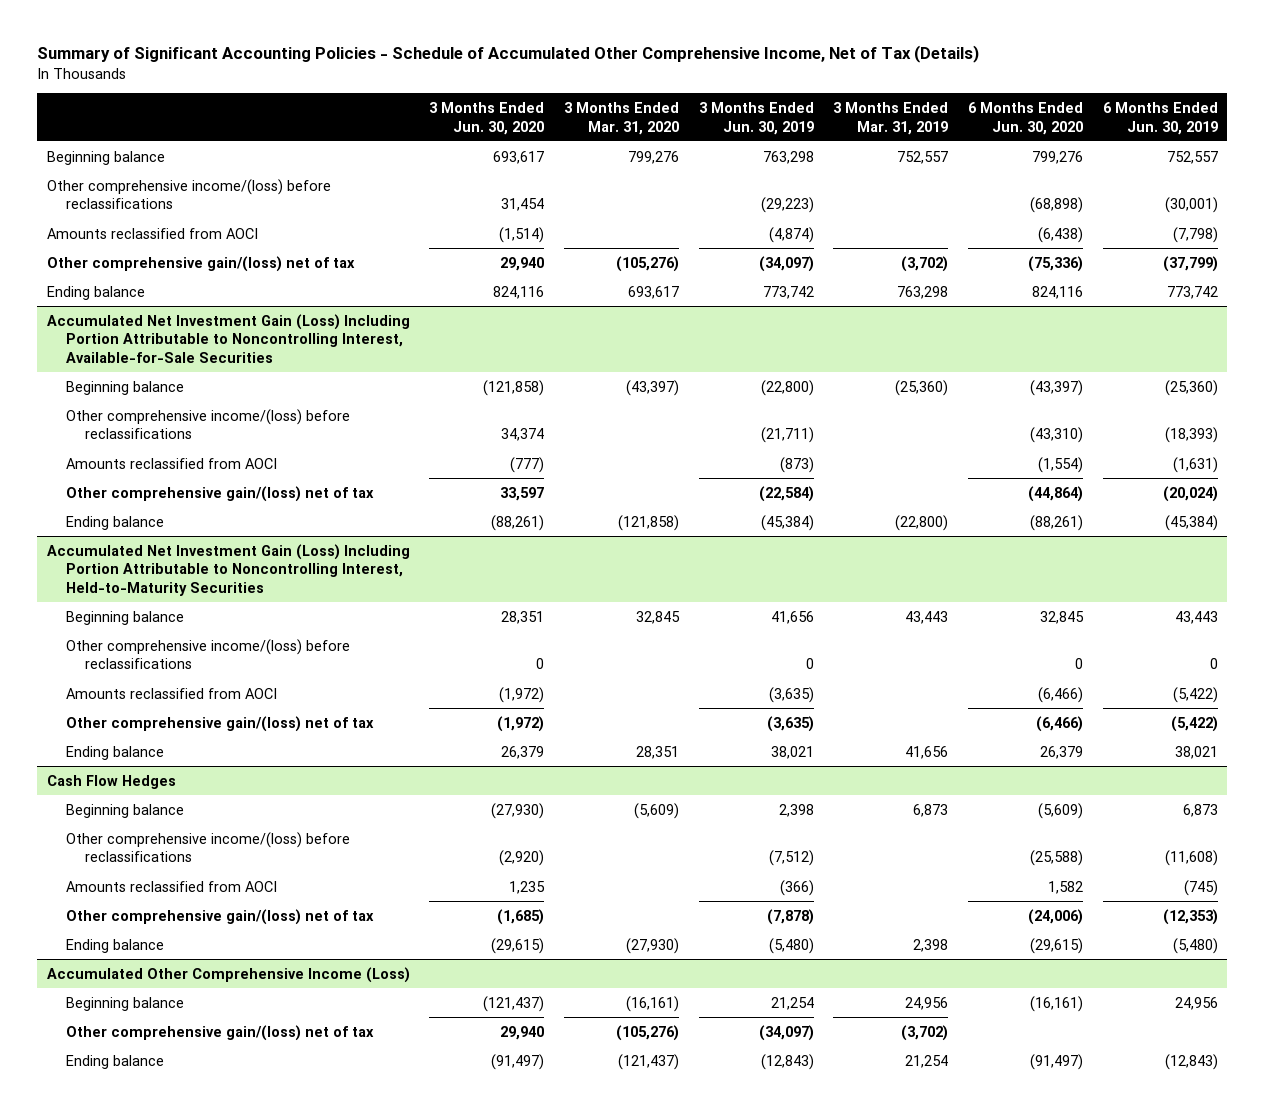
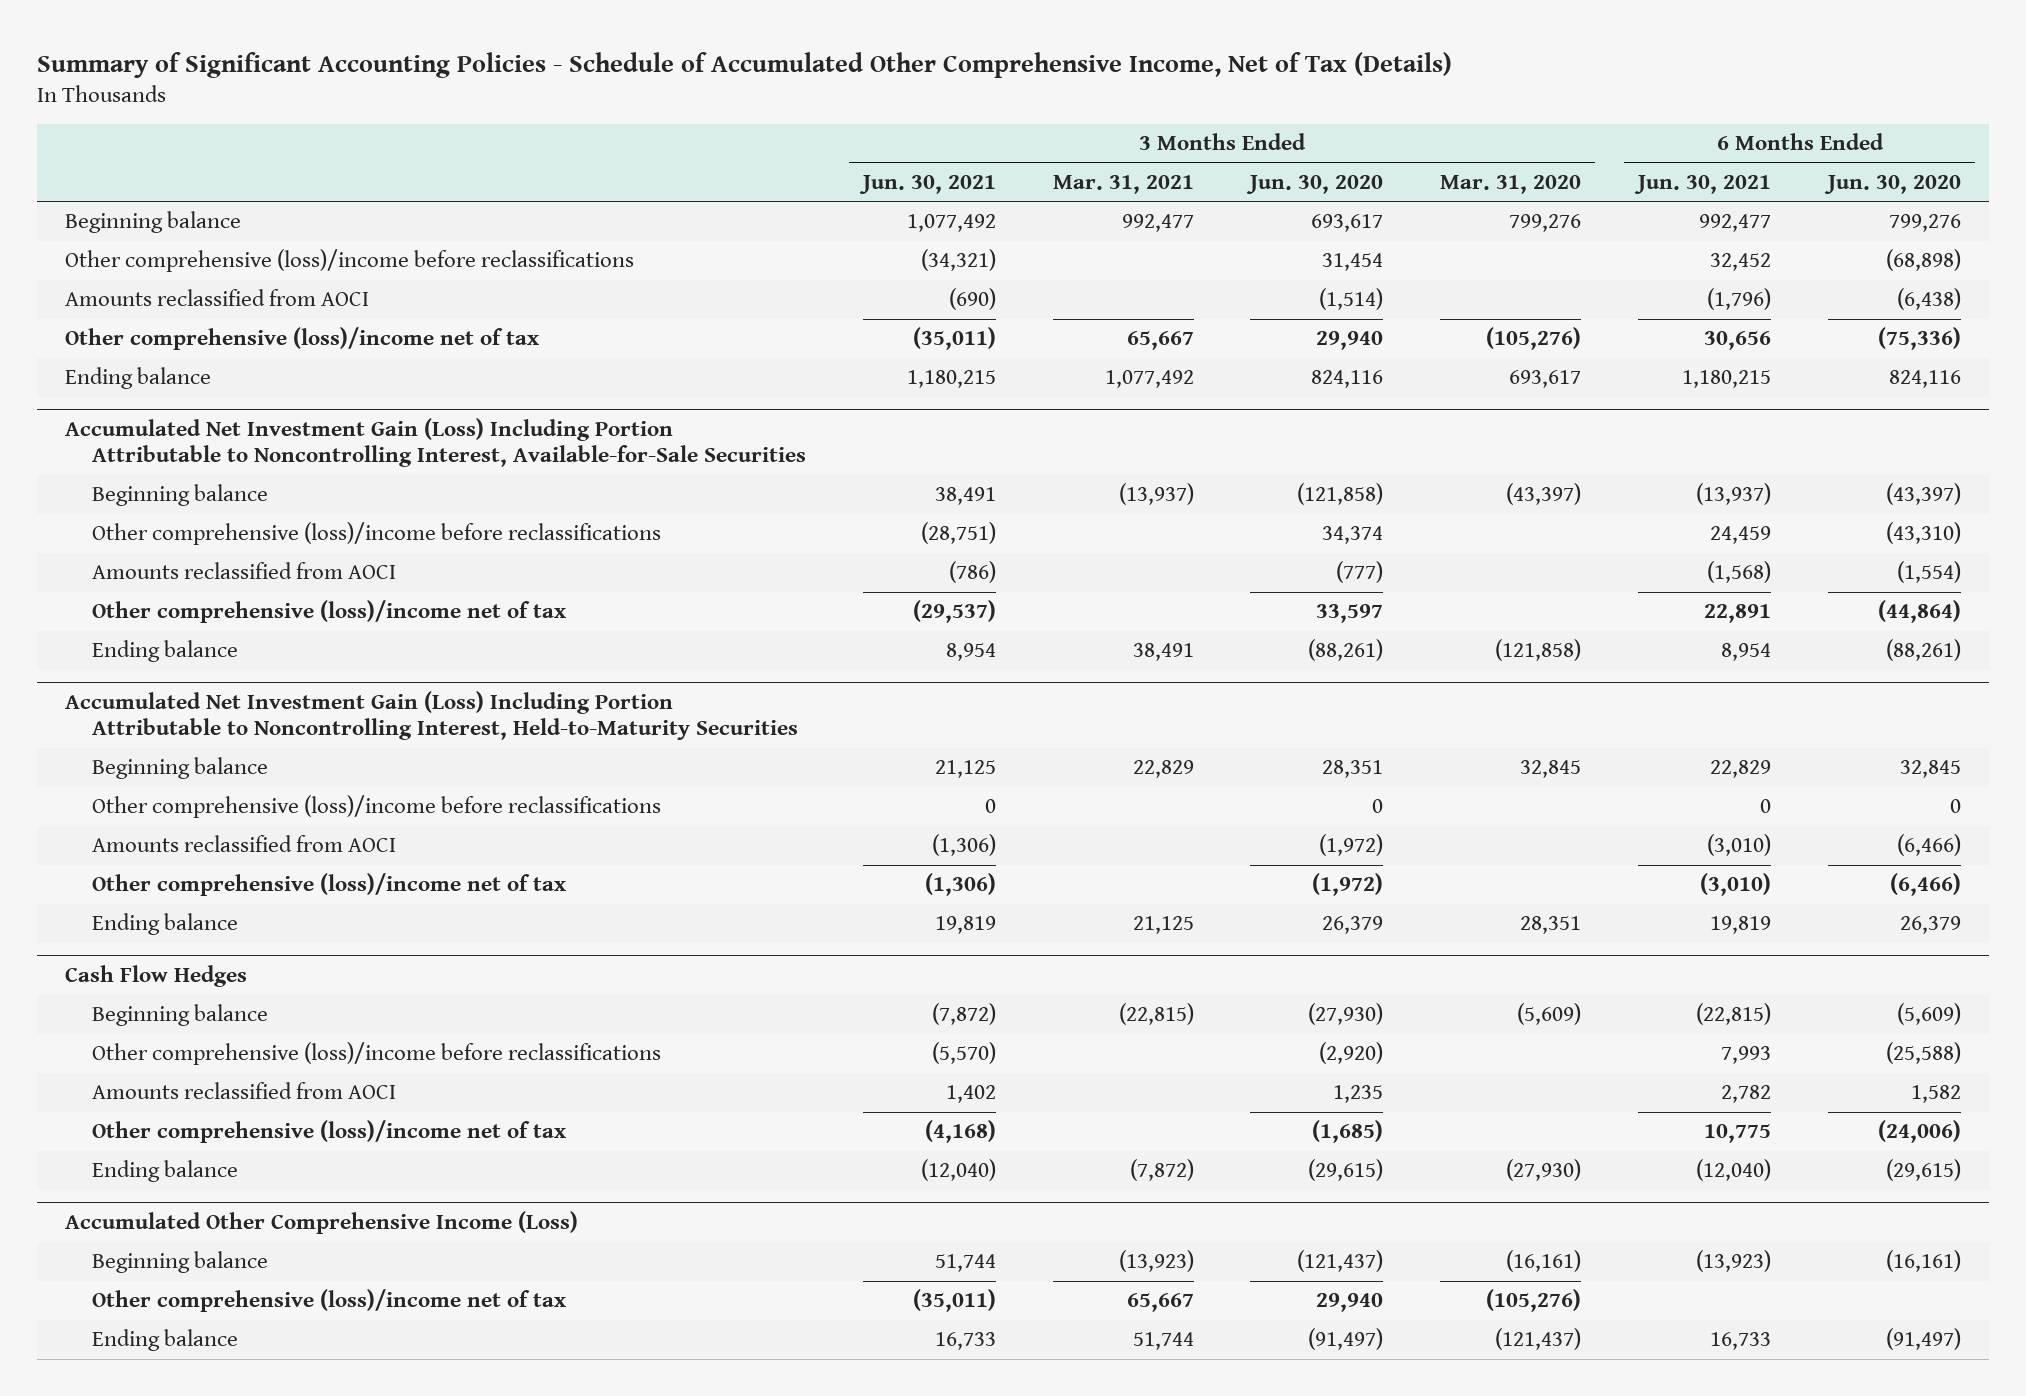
[698,101,814,135] 3 Months Ended Jun. 30, 2019 -> none
[833,101,949,135] 3 Months Ended Mar. 31, 2019 -> none
[1102,101,1218,135] 6 Months Ended Jun. 30, 2019 -> none
none -> [858,174,996,194] Jun. 30, 2021
none -> [1052,174,1194,194] Mar. 31, 2021
none -> [1634,174,1772,194] Jun. 30, 2021
[46,178,331,210] Other comprehensive income/(loss) before reclassifications -> [65,249,635,273] Other comprehensive (loss)/income before reclassifications
[46,255,355,272] Other comprehensive gain/(loss) net of tax -> [65,327,540,351] Other comprehensive (loss)/income net of tax
[65,408,350,440] Other comprehensive income/(loss) before reclassifications -> [91,522,661,546] Other comprehensive (loss)/income before reclassifications
[65,485,374,502] Other comprehensive gain/(loss) net of tax -> [91,600,566,624] Other comprehensive (loss)/income net of tax
[65,638,350,670] Other comprehensive income/(loss) before reclassifications -> [91,795,661,819] Other comprehensive (loss)/income before reclassifications
[65,715,374,732] Other comprehensive gain/(loss) net of tax -> [91,873,566,897] Other comprehensive (loss)/income net of tax
[65,831,350,863] Other comprehensive income/(loss) before reclassifications -> [91,1042,661,1066] Other comprehensive (loss)/income before reclassifications
[65,908,374,925] Other comprehensive gain/(loss) net of tax -> [91,1120,566,1144] Other comprehensive (loss)/income net of tax
[65,1024,374,1041] Other comprehensive gain/(loss) net of tax -> [91,1289,566,1313] Other comprehensive (loss)/income net of tax

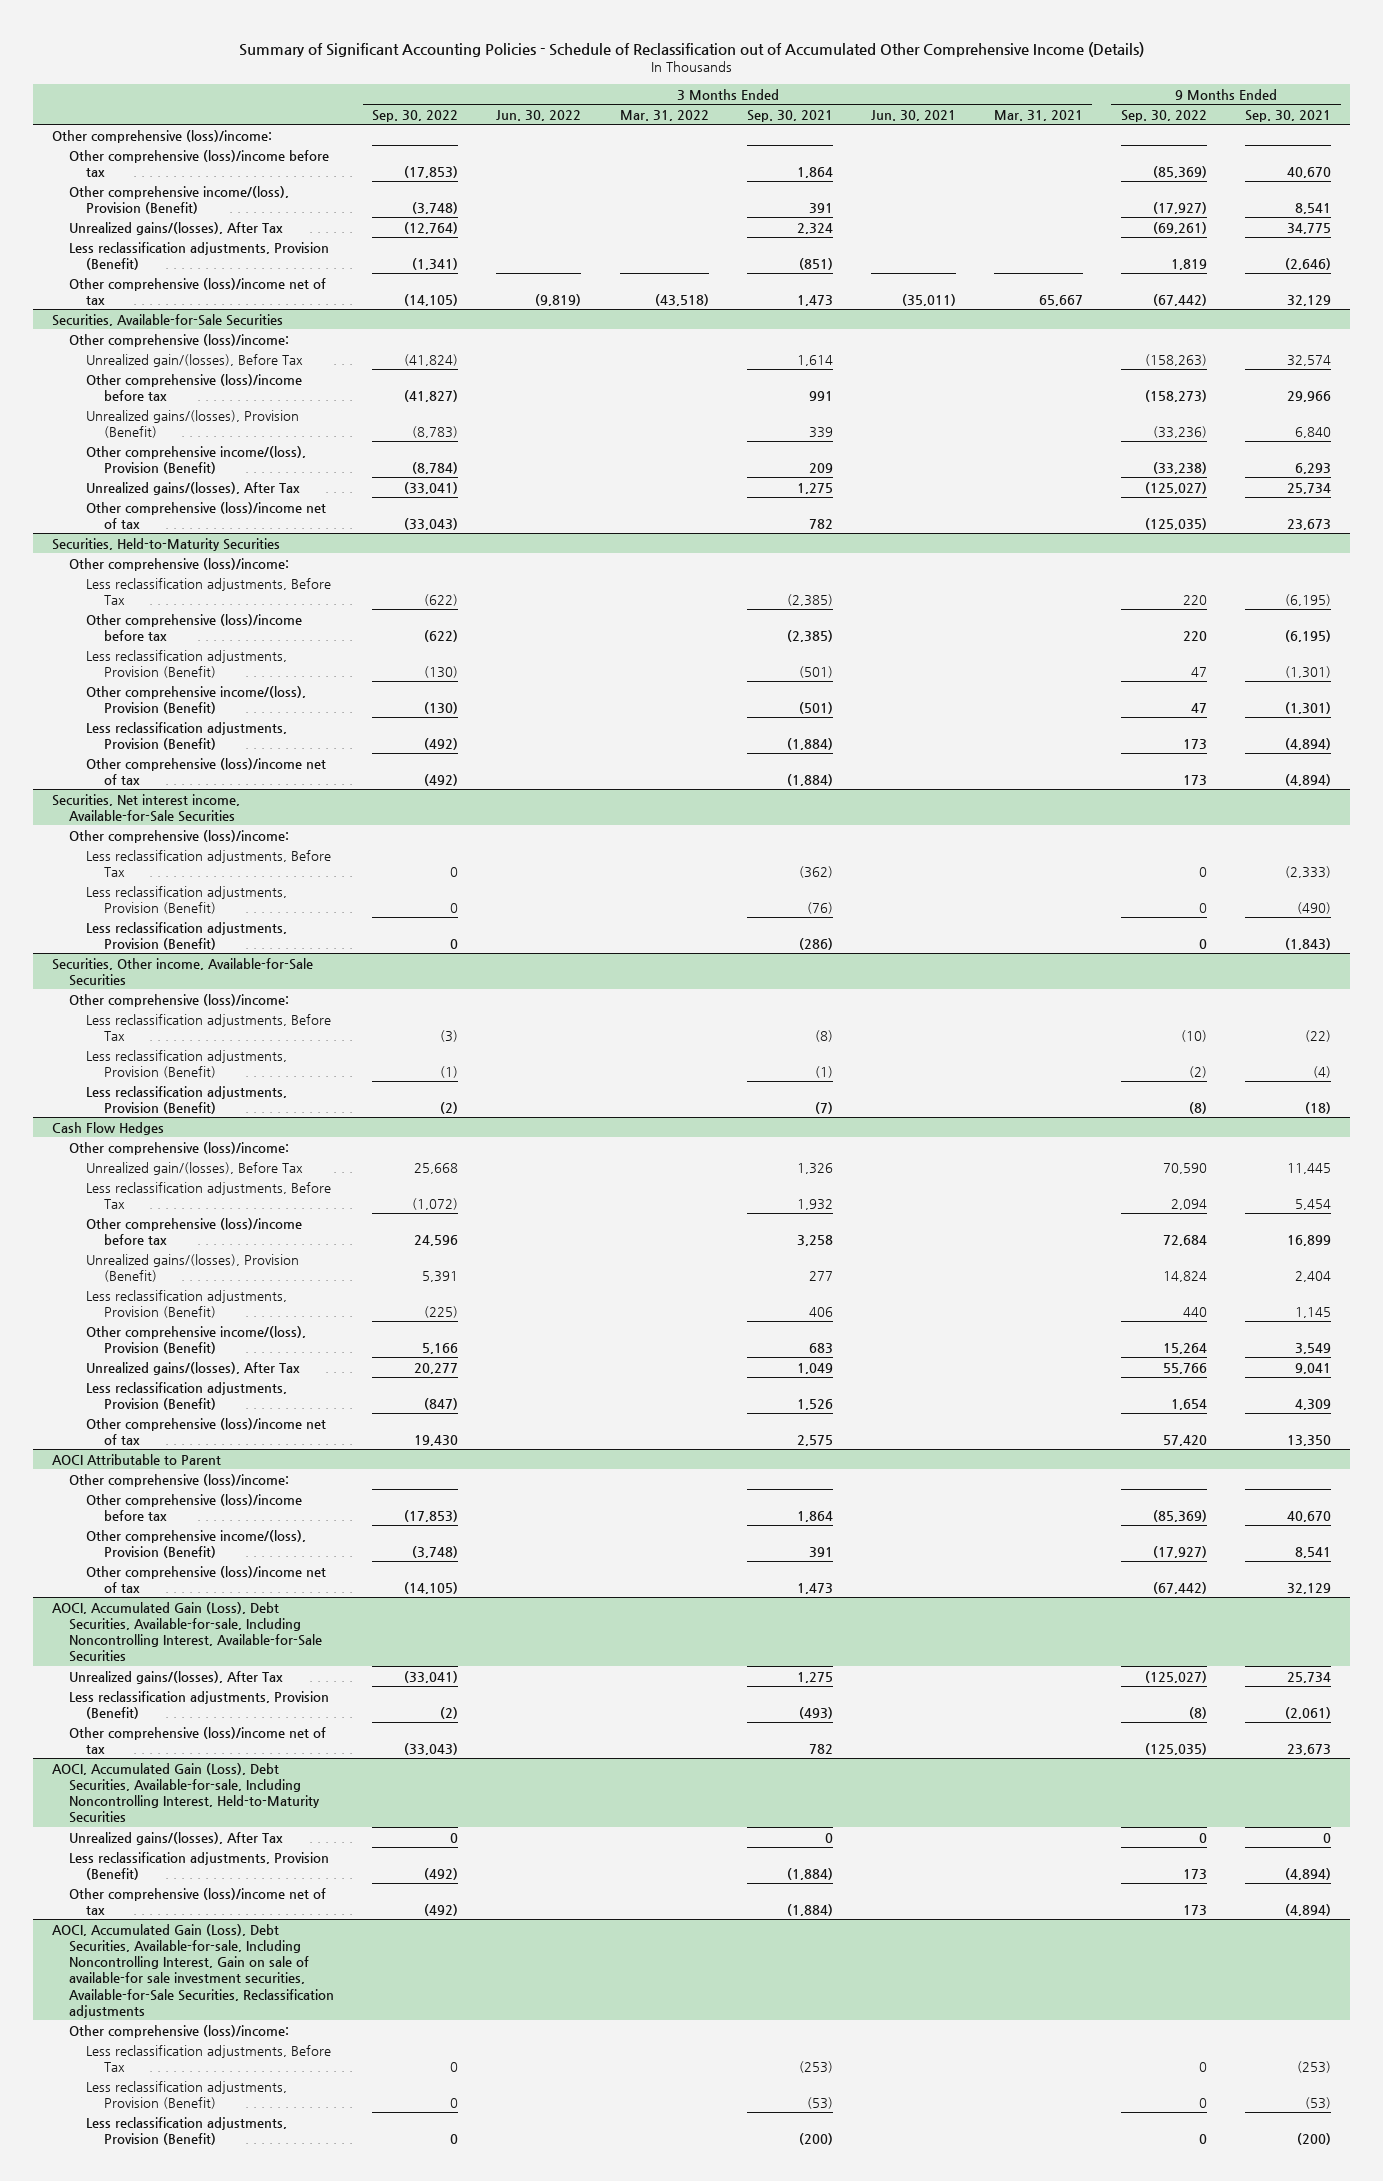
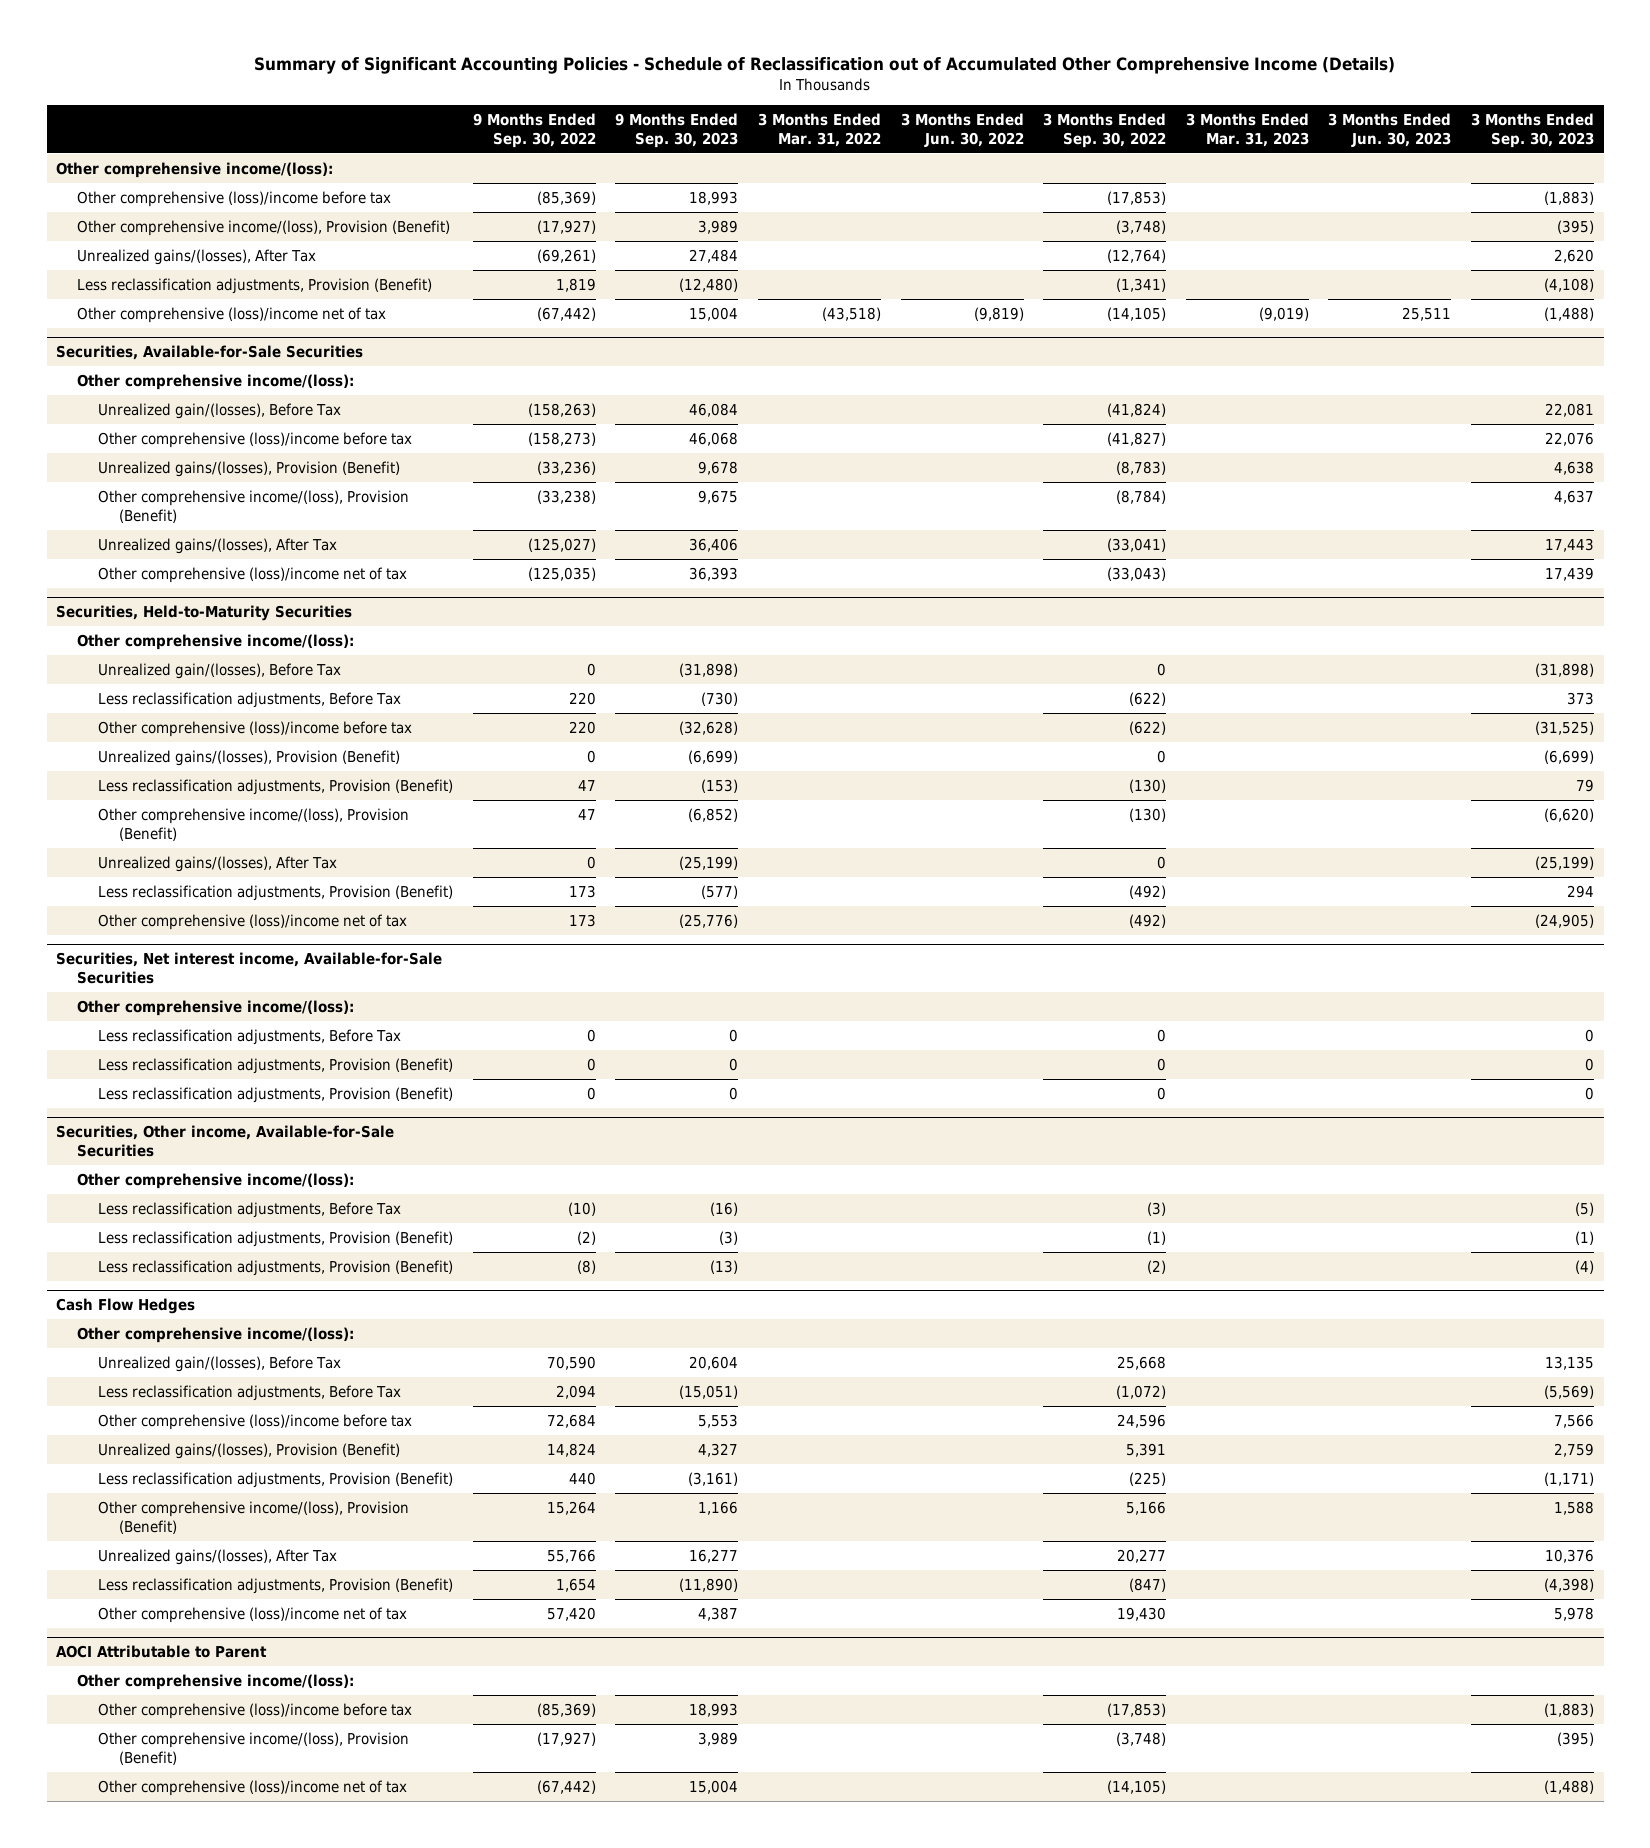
[746,110,833,123] Sep. 30, 2021 -> none
[870,110,956,122] Jun. 30, 2021 -> none
[993,110,1083,122] Mar. 31, 2021 -> none
[1244,110,1331,123] Sep. 30, 2021 -> none
none -> [615,112,739,148] 9 Months Ended Sep. 30, 2023
none -> [1185,112,1309,147] 3 Months Ended Mar. 31, 2023
none -> [1328,112,1452,147] 3 Months Ended Jun. 30, 2023
none -> [1470,112,1594,148] 3 Months Ended Sep. 30, 2023
[52,129,273,143] Other comprehensive (loss)/income: -> [56,161,334,178] Other comprehensive income/(loss):
[69,333,290,347] Other comprehensive (loss)/income: -> [77,373,355,390] Other comprehensive income/(loss):
[69,557,290,571] Other comprehensive (loss)/income: -> [77,633,355,650] Other comprehensive income/(loss):
none -> [98,662,342,679] Unrealized gain/(losses), Before Tax
none -> [98,749,401,766] Unrealized gains/(losses), Provision (Benefit)
none -> [98,855,338,872] Unrealized gains/(losses), After Tax
[69,829,290,843] Other comprehensive (loss)/income: -> [77,999,355,1016] Other comprehensive income/(loss):
[69,993,290,1007] Other comprehensive (loss)/income: -> [77,1172,355,1189] Other comprehensive income/(loss):
[69,1141,290,1155] Other comprehensive (loss)/income: -> [77,1326,355,1343] Other comprehensive income/(loss):
[69,1473,290,1487] Other comprehensive (loss)/income: -> [77,1673,355,1690] Other comprehensive income/(loss):
[52,1601,323,1663] AOCI, Accumulated Gain (Loss), Debt Securities, Available-for-sale, Including Noncontrolling Interest, Available-for-Sale Securities -> none
[69,1670,284,1684] Unrealized gains/(losses), After Tax -> none
[69,1690,330,1719] Less reclassification adjustments, Provision (Benefit) -> none
[69,1726,327,1754] Other comprehensive (loss)/income net of tax -> none
[52,1762,321,1824] AOCI, Accumulated Gain (Loss), Debt Securities, Available-for-sale, Including Noncontrolling Interest, Held-to-Maturity Securities -> none
[69,1831,284,1845] Unrealized gains/(losses), After Tax -> none
[69,1851,330,1880] Less reclassification adjustments, Provision (Benefit) -> none
[69,1887,327,1915] Other comprehensive (loss)/income net of tax -> none
[52,1923,335,2018] AOCI, Accumulated Gain (Loss), Debt Securities, Available-for-sale, Including Noncontrolling Interest, Gain on sale of available-for sale investment securities, Available-for-Sale Securities, Reclassification adjustments -> none
[69,2024,290,2038] Other comprehensive (loss)/income: -> none
[86,2044,332,2072] Less reclassification adjustments, Before Tax -> none
[86,2080,288,2109] Less reclassification adjustments, Provision (Benefit) -> none
[86,2116,288,2145] Less reclassification adjustments, Provision (Benefit) -> none

